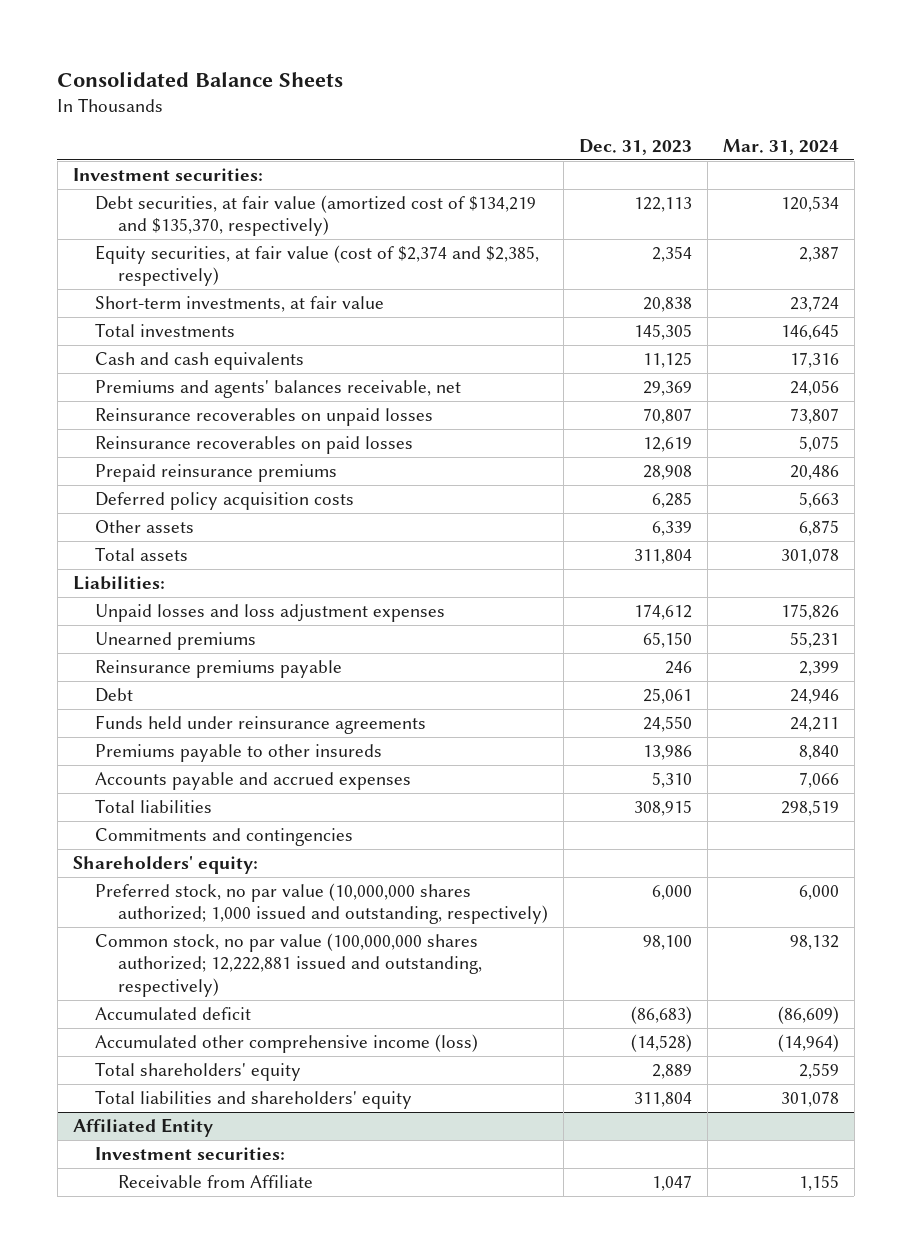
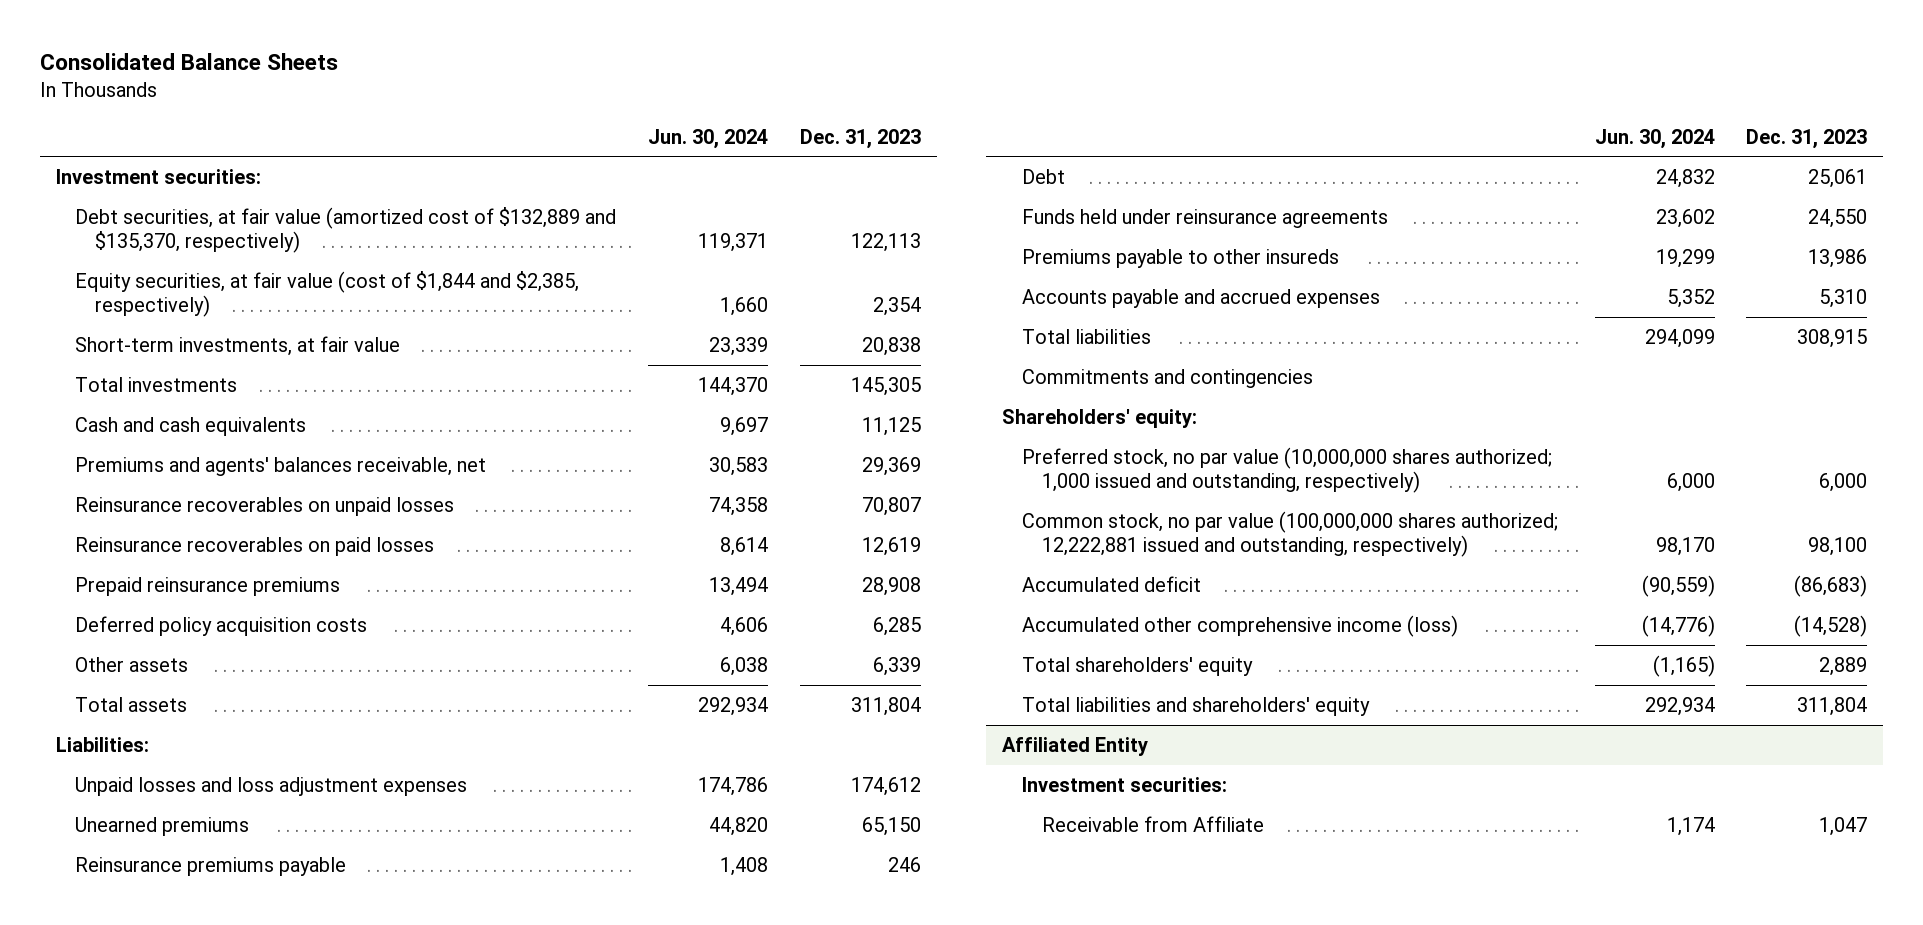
[723,138,840,155] Mar. 31, 2024 -> none
none -> [648,128,769,149] Jun. 30, 2024
[95,195,537,237] Debt securities, at fair value (amortized cost of $134,219 and $135,370, respectively) -> [75,206,617,254] Debt securities, at fair value (amortized cost of $132,889 and $135,370, respectively)
[95,245,540,287] Equity securities, at fair value (cost of $2,374 and $2,385, respectively) -> [75,270,580,318] Equity securities, at fair value (cost of $1,844 and $2,385, respectively)

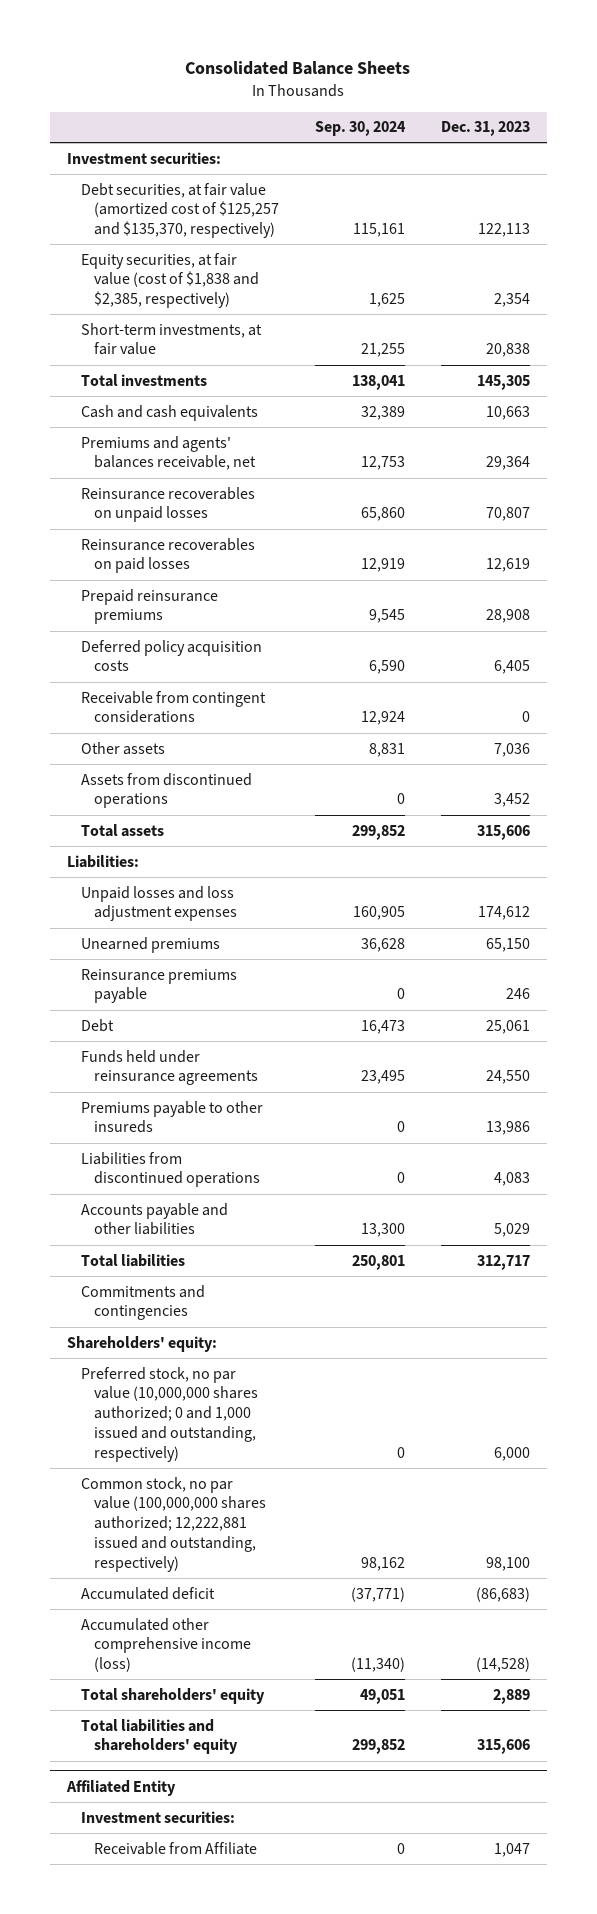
[648,128,769,149] Jun. 30, 2024 -> none
none -> [315,121,407,137] Sep. 30, 2024
[75,206,617,254] Debt securities, at fair value (amortized cost of $132,889 and $135,370, respectively) -> [80,182,280,239] Debt securities, at fair value (amortized cost of $125,257 and $135,370, respectively)
[75,270,580,318] Equity securities, at fair value (cost of $1,844 and $2,385, respectively) -> [80,252,260,309] Equity securities, at fair value (cost of $1,838 and $2,385, respectively)
[861,416,921,436] 11,125 -> [485,405,530,420] 10,663
[861,456,921,476] 29,369 -> [485,456,530,471] 29,364
[872,616,921,636] 6,285 -> [493,660,530,675] 6,405
none -> [80,690,266,724] Receivable from contingent considerations
[872,656,921,676] 6,339 -> [493,742,530,757] 7,036
none -> [80,772,252,809] Assets from discontinued operations
[850,696,921,716] 311,804 -> [476,824,530,840] 315,606
[1021,288,1380,308] Accounts payable and accrued expenses -> none
none -> [80,1151,261,1188] Liabilities from discontinued operations
none -> [80,1202,228,1236] Accounts payable and other liabilities
[1797,328,1868,348] 308,915 -> [476,1254,530,1270] 312,717
[1021,446,1552,494] Preferred stock, no par value (10,000,000 shares authorized; 1,000 issued and outstanding, respectively) -> [80,1366,259,1462] Preferred stock, no par value (10,000,000 shares authorized; 0 and 1,000 issued and outstanding, respectively)
[1797,696,1868,716] 311,804 -> [476,1739,530,1755] 315,606

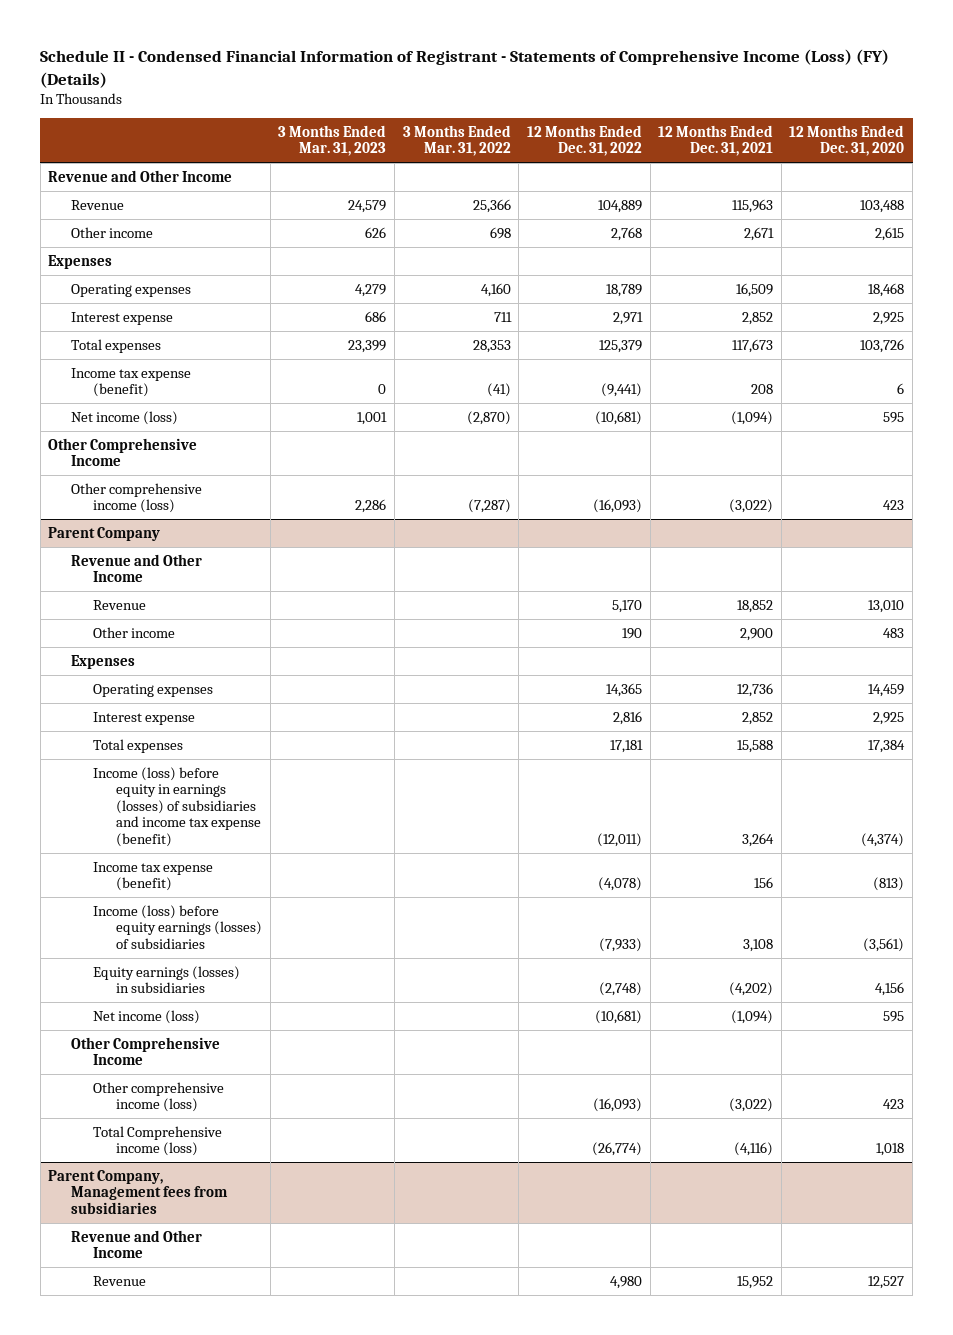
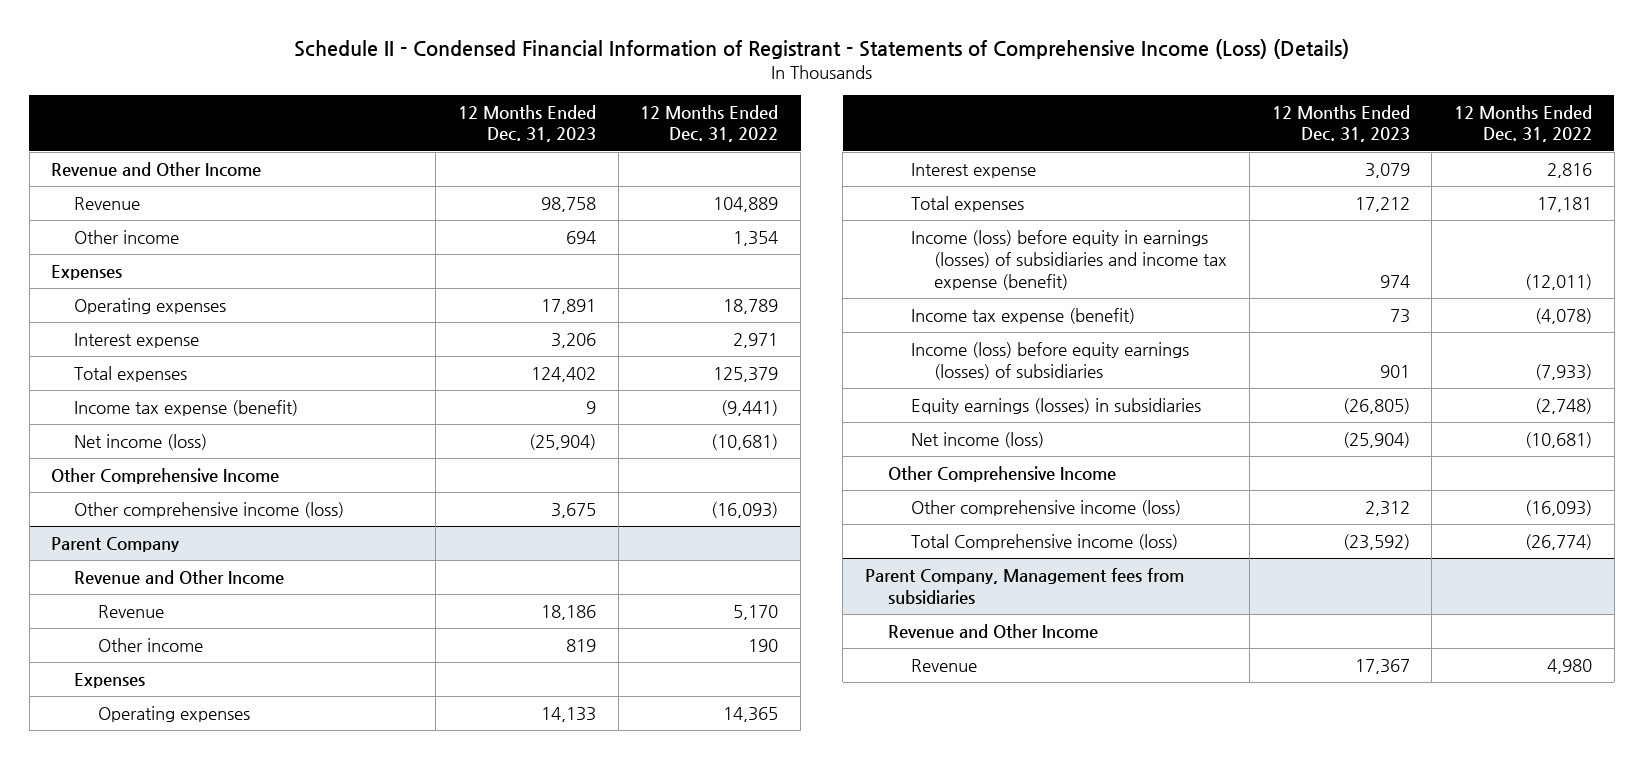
[40,49,890,88] Schedule II - Condensed Financial Information of Registrant - Statements of Comprehensive Income (Loss) (FY) (Details) -> [293,39,1349,60] Schedule II - Condensed Financial Information of Registrant - Statements of Comprehensive Income (Loss) (Details)
[278,124,387,157] 3 Months Ended Mar. 31, 2023 -> none
[402,124,511,157] 3 Months Ended Mar. 31, 2022 -> none
[658,124,774,157] 12 Months Ended Dec. 31, 2021 -> none
[789,124,905,157] 12 Months Ended Dec. 31, 2020 -> none
none -> [458,104,597,143] 12 Months Ended Dec. 31, 2023
[610,226,642,241] 2,768 -> [733,230,779,246] 1,354

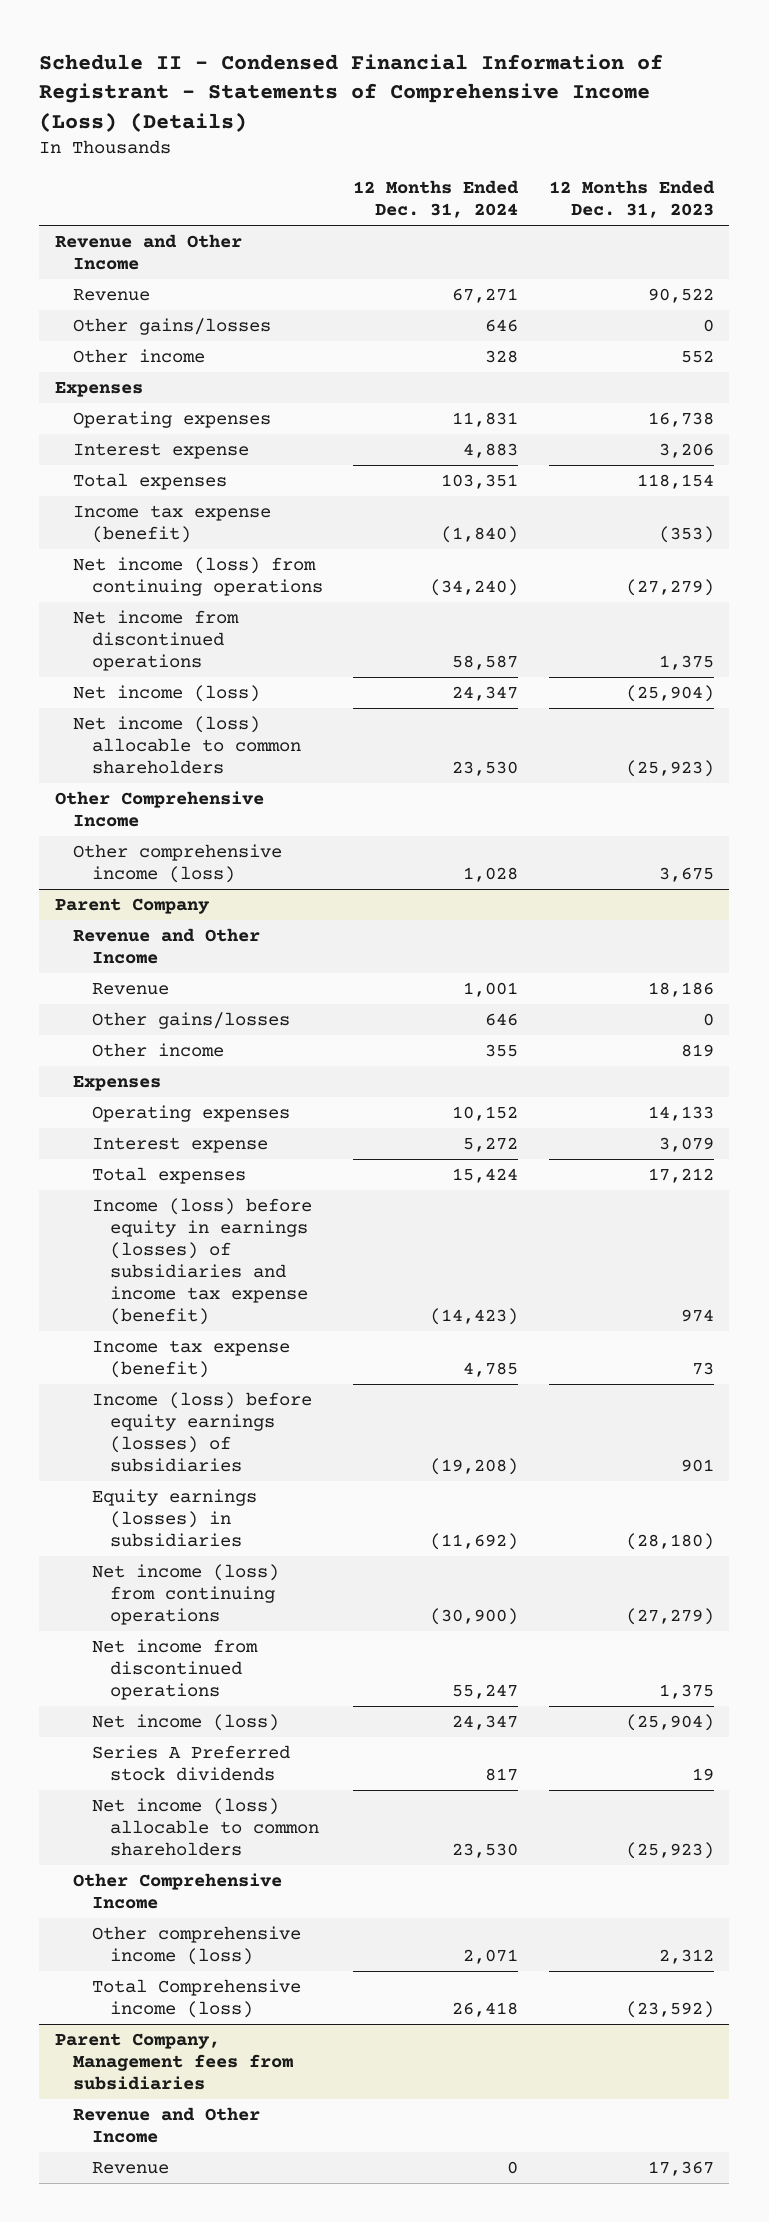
[640,104,779,143] 12 Months Ended Dec. 31, 2022 -> none
none -> [353,180,520,219] 12 Months Ended Dec. 31, 2024
[541,196,597,212] 98,758 -> [648,287,715,303] 90,522
none -> [73,317,272,335] Other gains/losses
[566,230,597,244] 694 -> [681,349,715,363] 552
[541,298,597,314] 17,891 -> [648,411,715,427] 16,738
[531,366,597,382] 124,402 -> [637,473,715,489] 118,154
[586,400,597,414] 9 -> [659,525,715,543] (353)
none -> [73,556,323,596] Net income (loss) from continuing operations
none -> [73,609,240,671] Net income from discontinued operations
none -> [73,715,301,774] Net income (loss) allocable to common shareholders
none -> [91,1011,290,1029] Other gains/losses
[1342,397,1410,414] (26,805) -> [626,1532,715,1550] (28,180)
none -> [91,1563,279,1625] Net income (loss) from continuing operations
none -> [91,1638,258,1700] Net income from discontinued operations
none -> [91,1744,290,1781] Series A Preferred stock dividends
none -> [91,1797,320,1856] Net income (loss) allocable to common shareholders

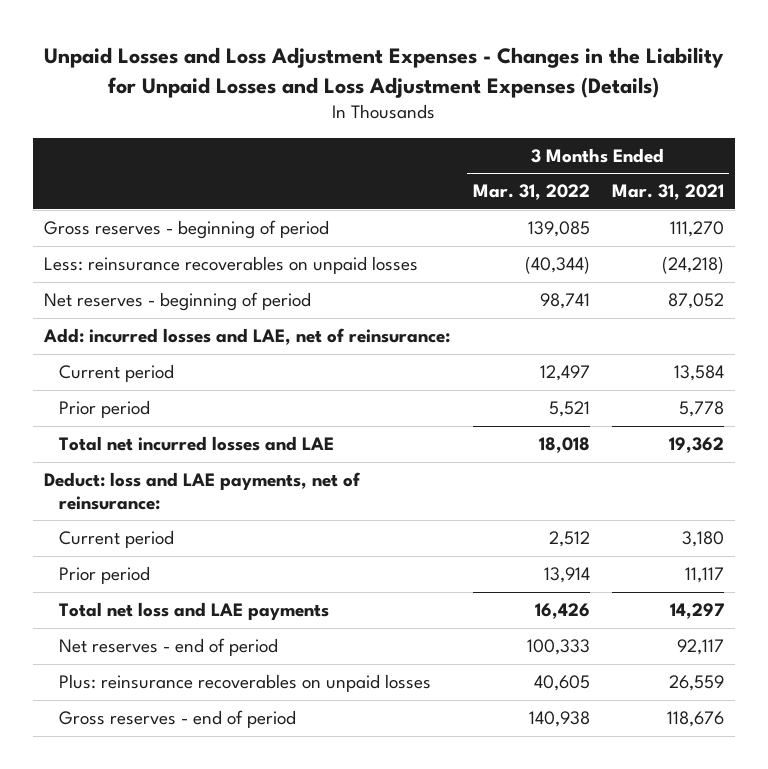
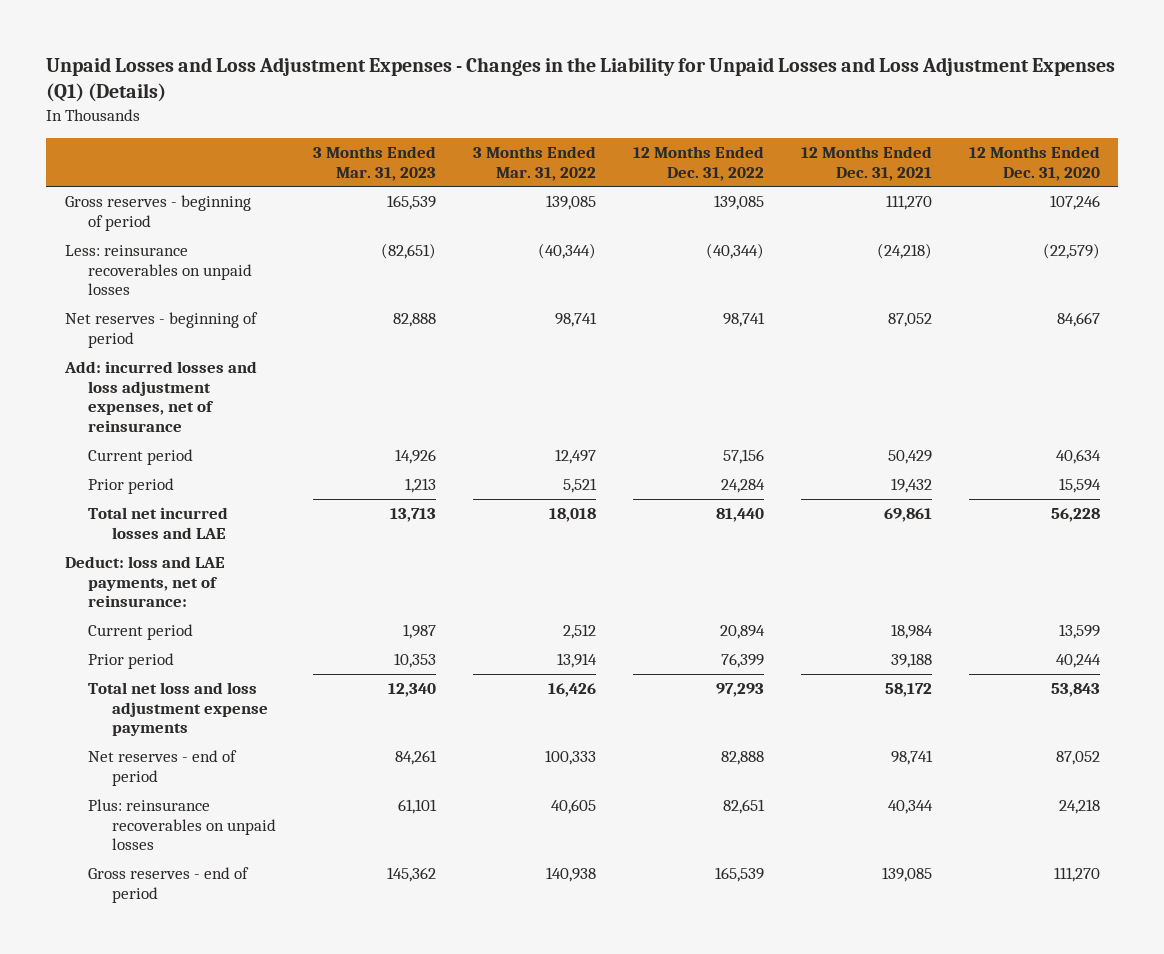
[44,46,725,98] Unpaid Losses and Loss Adjustment Expenses - Changes in the Liability for Unpaid Losses and Loss Adjustment Expenses (Details) -> [46,57,1116,103] Unpaid Losses and Loss Adjustment Expenses - Changes in the Liability for Unpaid Losses and Loss Adjustment Expenses (Q1) (Details)
[611,184,724,201] Mar. 31, 2021 -> none
none -> [313,146,437,181] 3 Months Ended Mar. 31, 2023
none -> [633,146,765,181] 12 Months Ended Dec. 31, 2022
none -> [801,146,933,181] 12 Months Ended Dec. 31, 2021
none -> [968,146,1100,181] 12 Months Ended Dec. 31, 2020
[43,328,451,346] Add: incurred losses and LAE, net of reinsurance: -> [63,361,257,432] Add: incurred losses and loss adjustment expenses, net of reinsurance
[58,602,329,621] Total net loss and LAE payments -> [88,682,269,737] Total net loss and loss adjustment expense payments

